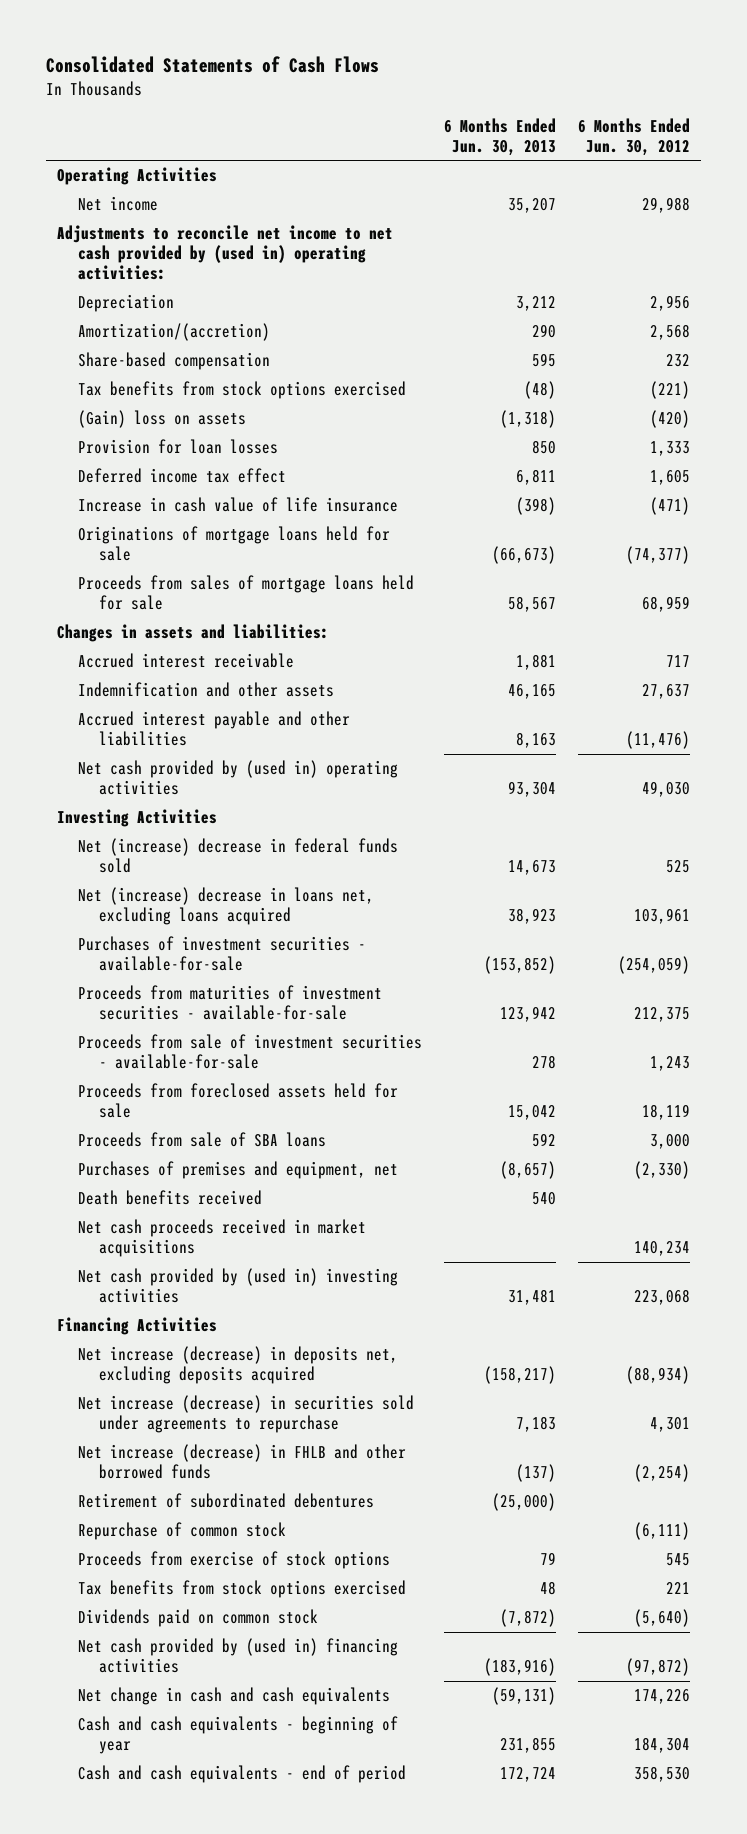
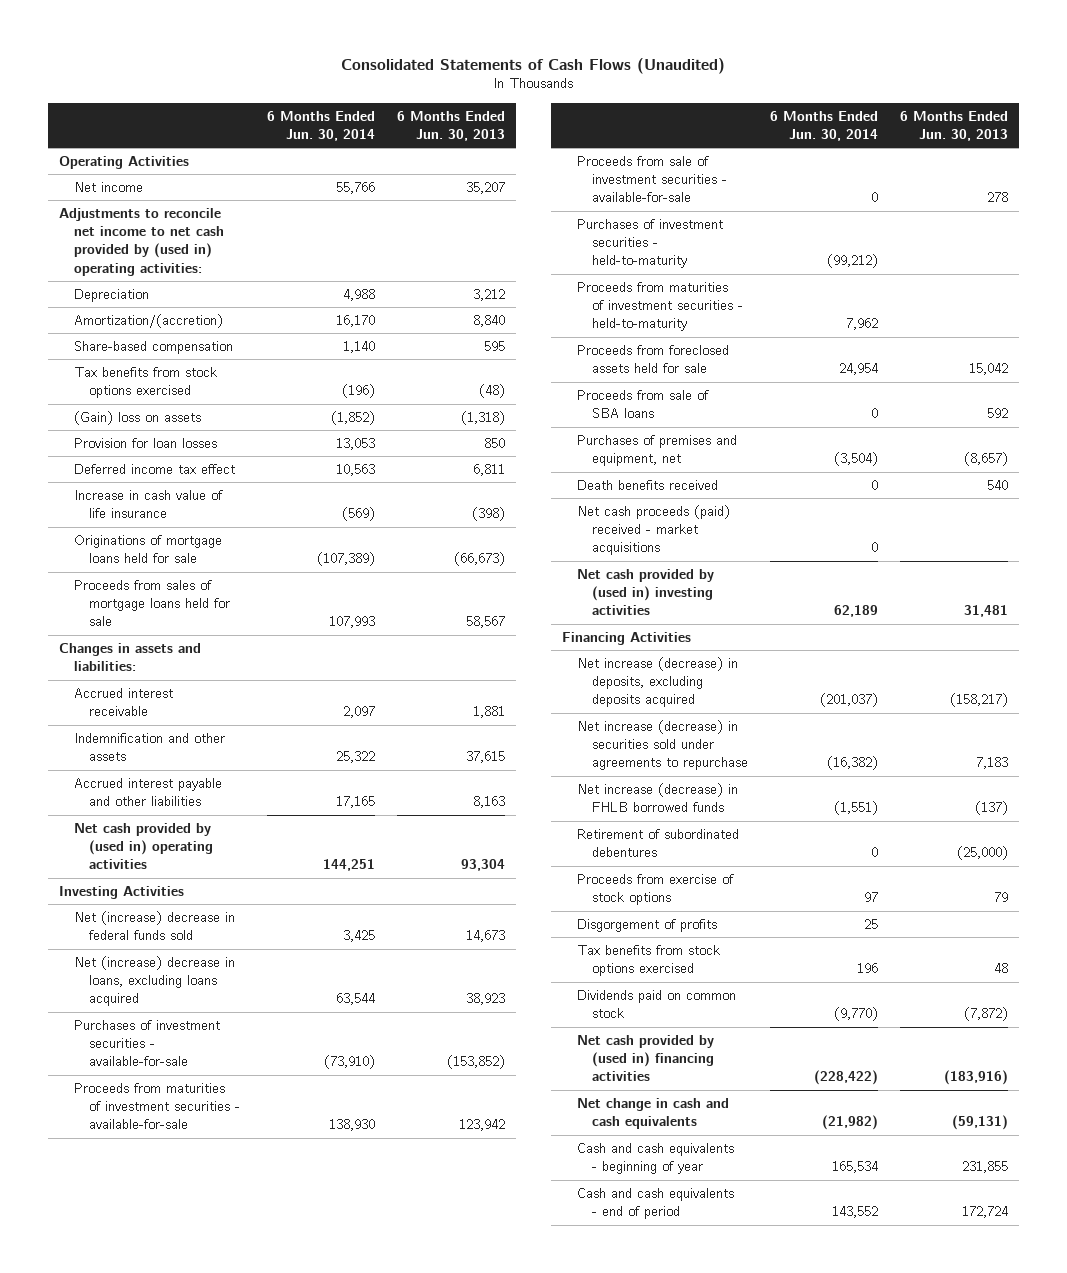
[46,56,380,74] Consolidated Statements of Cash Flows -> [341,57,726,74] Consolidated Statements of Cash Flows (Unaudited)
[578,117,691,156] 6 Months Ended Jun. 30, 2012 -> none
none -> [266,110,375,141] 6 Months Ended Jun. 30, 2014
[532,324,557,339] 290 -> [472,315,505,328] 8,840
[508,684,557,700] 46,165 -> [465,751,505,764] 37,615
[78,887,375,926] Net (increase) decrease in loans net, excluding loans acquired -> [73,956,235,1007] Net (increase) decrease in loans, excluding loans acquired
none -> [577,219,724,269] Purchases of investment securities - held-to-maturity
none -> [577,282,744,332] Proceeds from maturities of investment securities - held-to-maturity
[78,1219,367,1258] Net cash proceeds received in market acquisitions -> [577,505,731,556] Net cash proceeds (paid) received - market acquisitions
[78,1346,399,1385] Net increase (decrease) in deposits net, excluding deposits acquired -> [577,657,739,708] Net increase (decrease) in deposits, excluding deposits acquired
[78,1444,407,1480] Net increase (decrease) in FHLB and other borrowed funds -> [577,783,739,813] Net increase (decrease) in FHLB borrowed funds
[78,1522,287,1541] Repurchase of common stock -> none
none -> [577,919,718,933] Disgorgement of profits

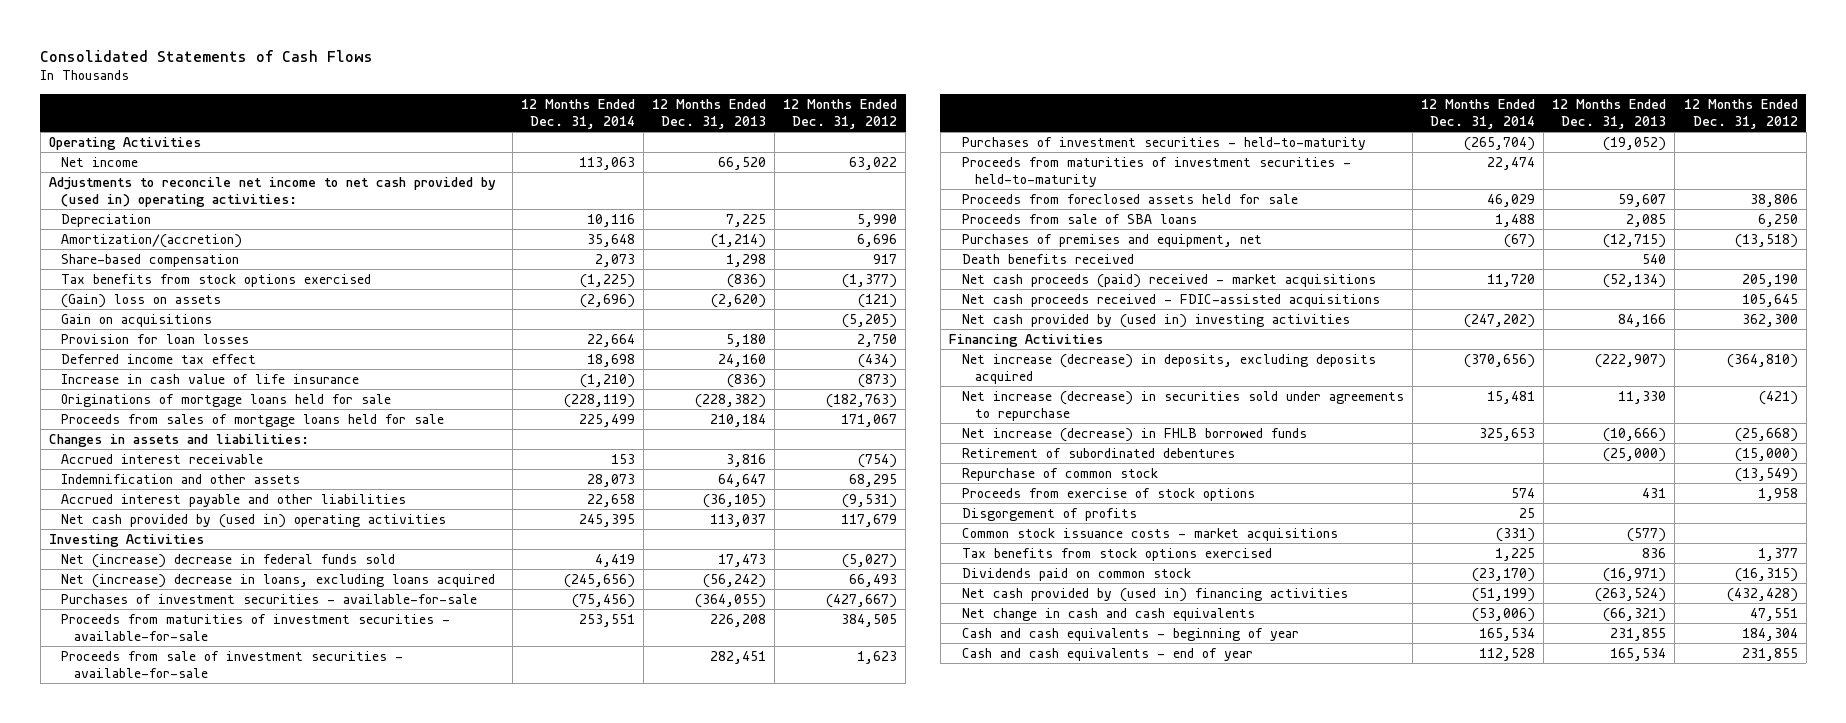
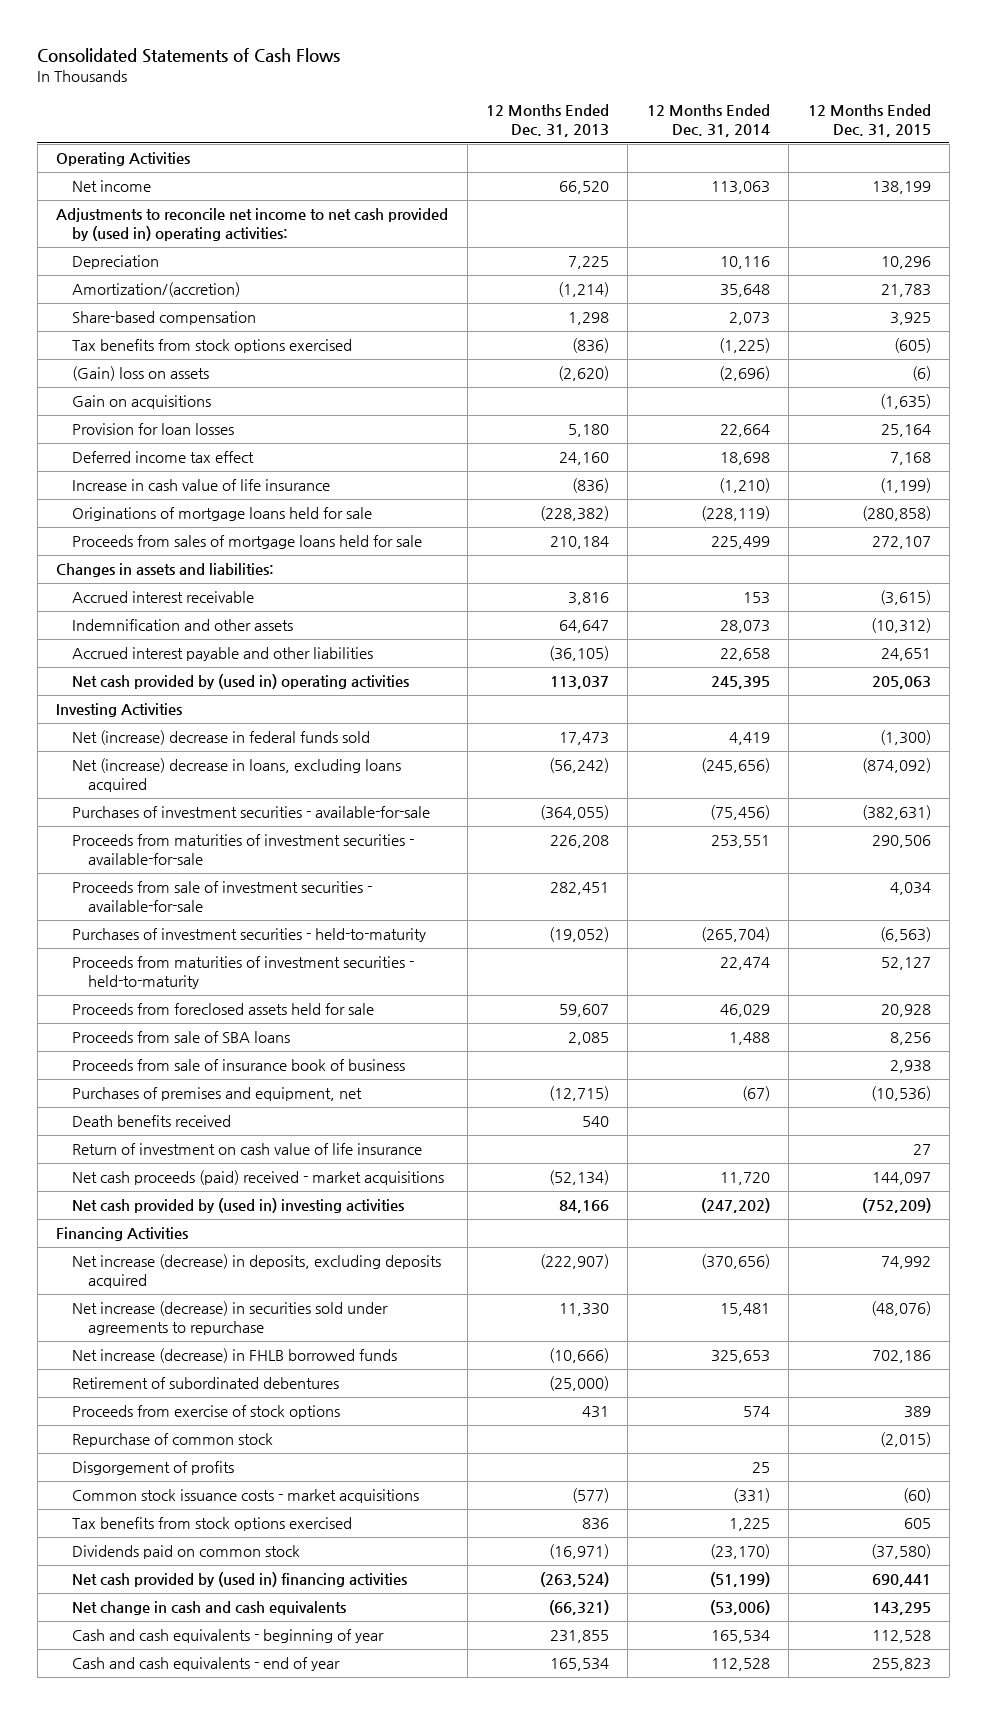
[783,99,898,129] 12 Months Ended Dec. 31, 2012 -> none
none -> [807,104,931,137] 12 Months Ended Dec. 31, 2015
none -> [72,1059,406,1072] Proceeds from sale of insurance book of business
none -> [72,1143,423,1156] Return of investment on cash value of life insurance
[961,294,1380,308] Net cash proceeds received - FDIC-assisted acquisitions -> none
[961,468,1158,482] Repurchase of common stock -> [72,1433,274,1448] Repurchase of common stock

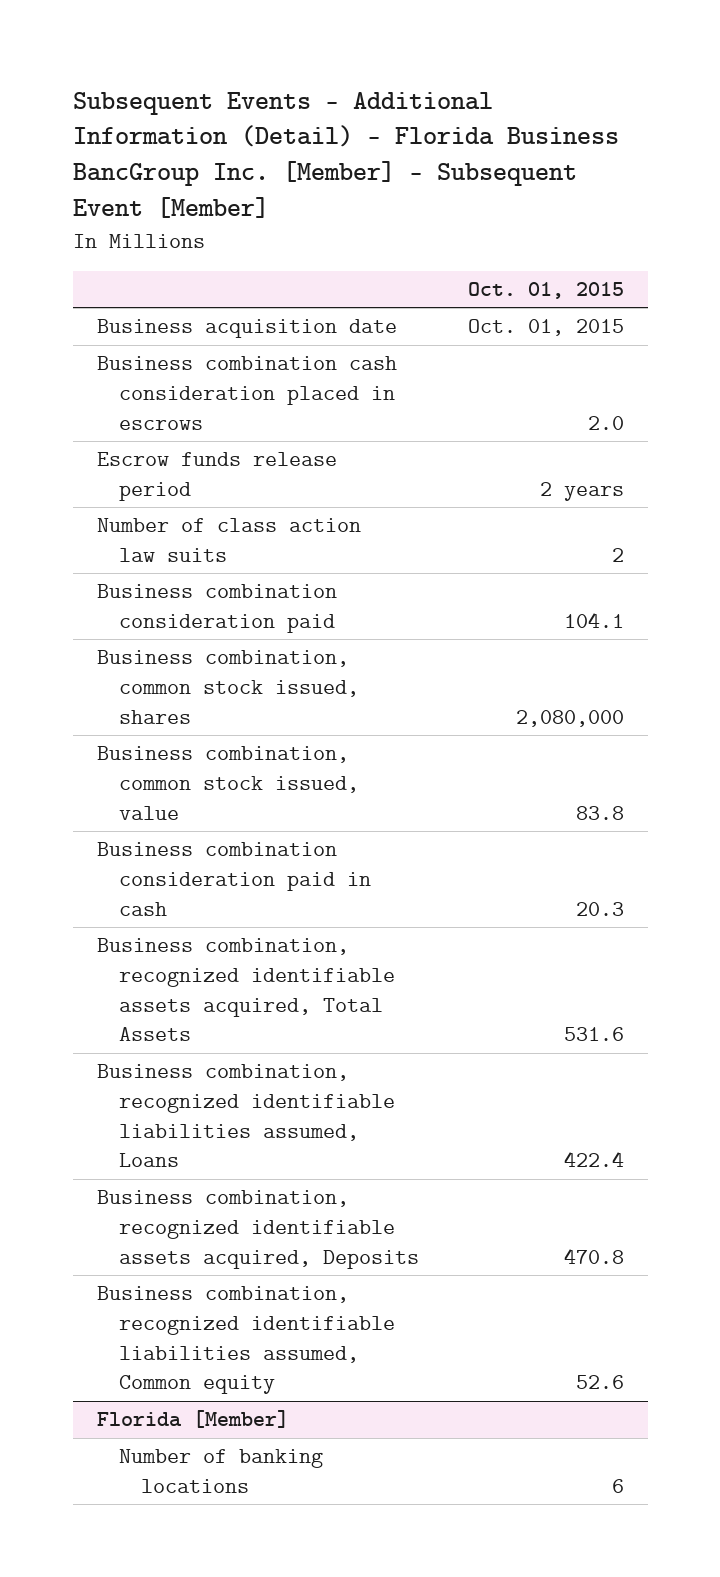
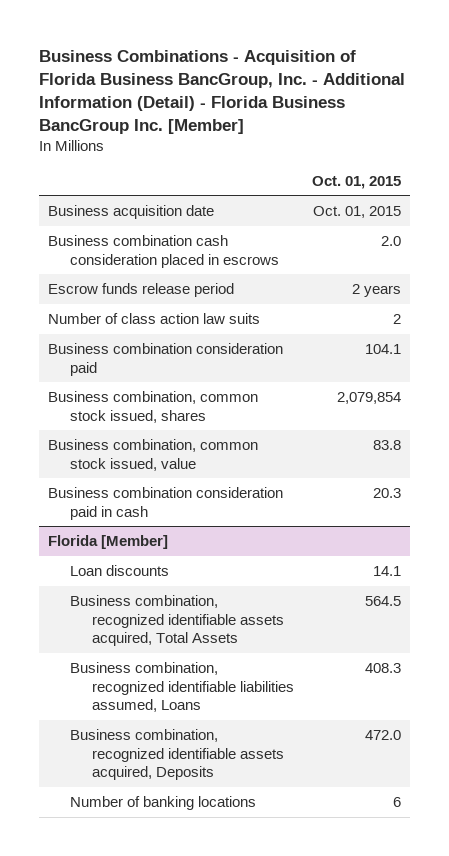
[72,91,619,219] Subsequent Events - Additional Information (Detail) - Florida Business BancGroup Inc. [Member] - Subsequent Event [Member] -> [38,49,405,134] Business Combinations - Acquisition of Florida Business BancGroup, Inc. - Additional Information (Detail) - Florida Business BancGroup Inc. [Member]
[515,709,624,727] 2,080,000 -> [337,391,402,404] 2,079,854
[96,938,396,1042] Business combination, recognized identifiable assets acquired, Total Assets -> none
[96,1064,396,1168] Business combination, recognized identifiable liabilities assumed, Loans -> none
[96,1190,420,1269] Business combination, recognized identifiable assets acquired, Deposits -> none
[96,1286,396,1395] Business combination, recognized identifiable liabilities assumed, Common equity -> none
none -> [70,564,170,576] Loan discounts
none -> [70,594,285,647] Business combination, recognized identifiable assets acquired, Total Assets
none -> [70,661,295,713] Business combination, recognized identifiable liabilities assumed, Loans
none -> [70,728,285,781] Business combination, recognized identifiable assets acquired, Deposits

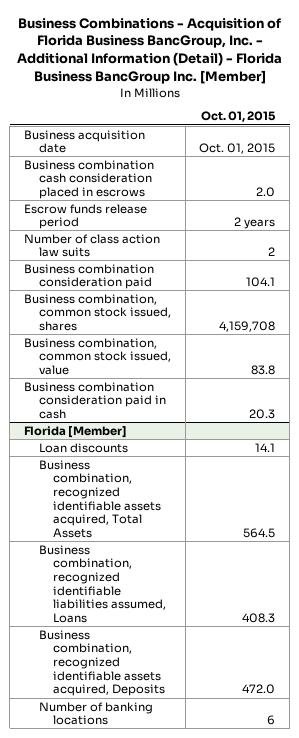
[337,391,402,404] 2,079,854 -> [219,320,276,332] 4,159,708

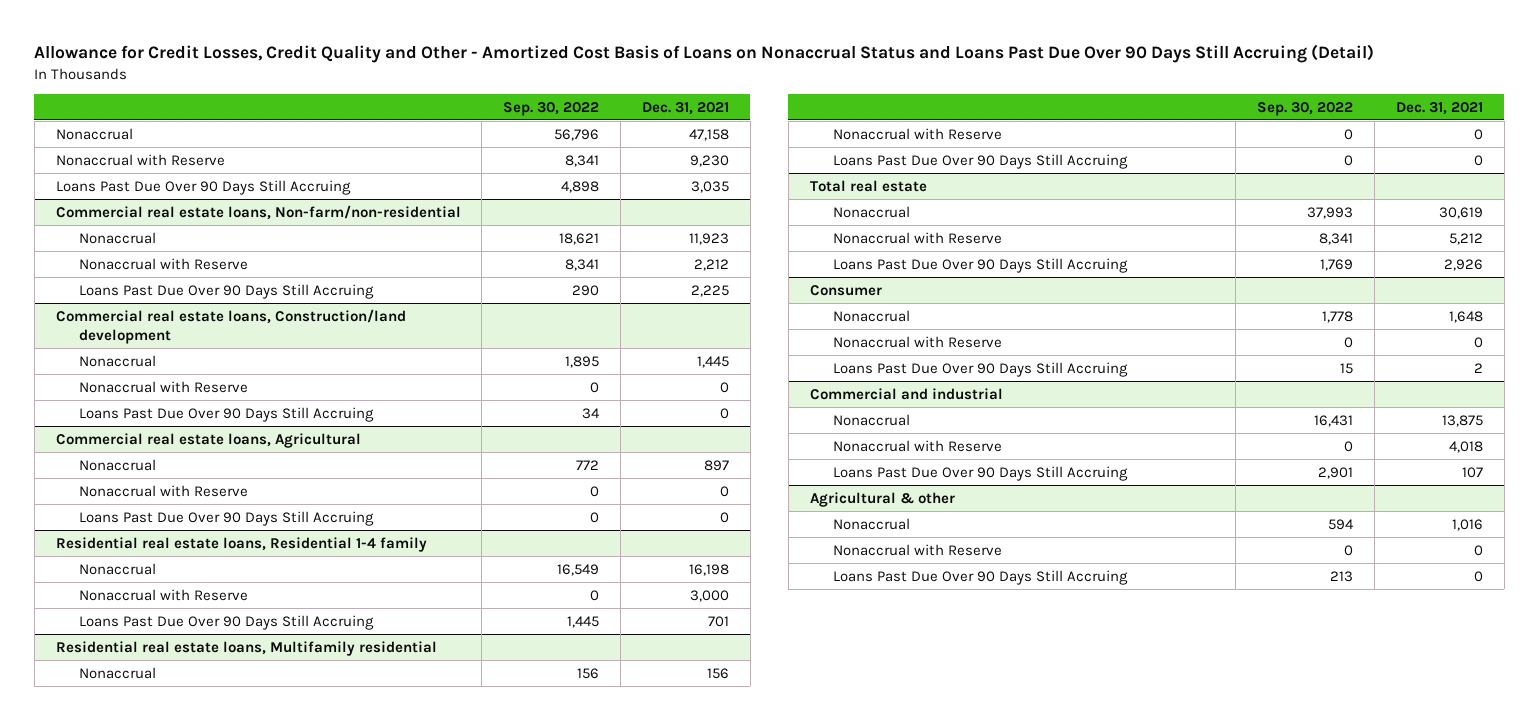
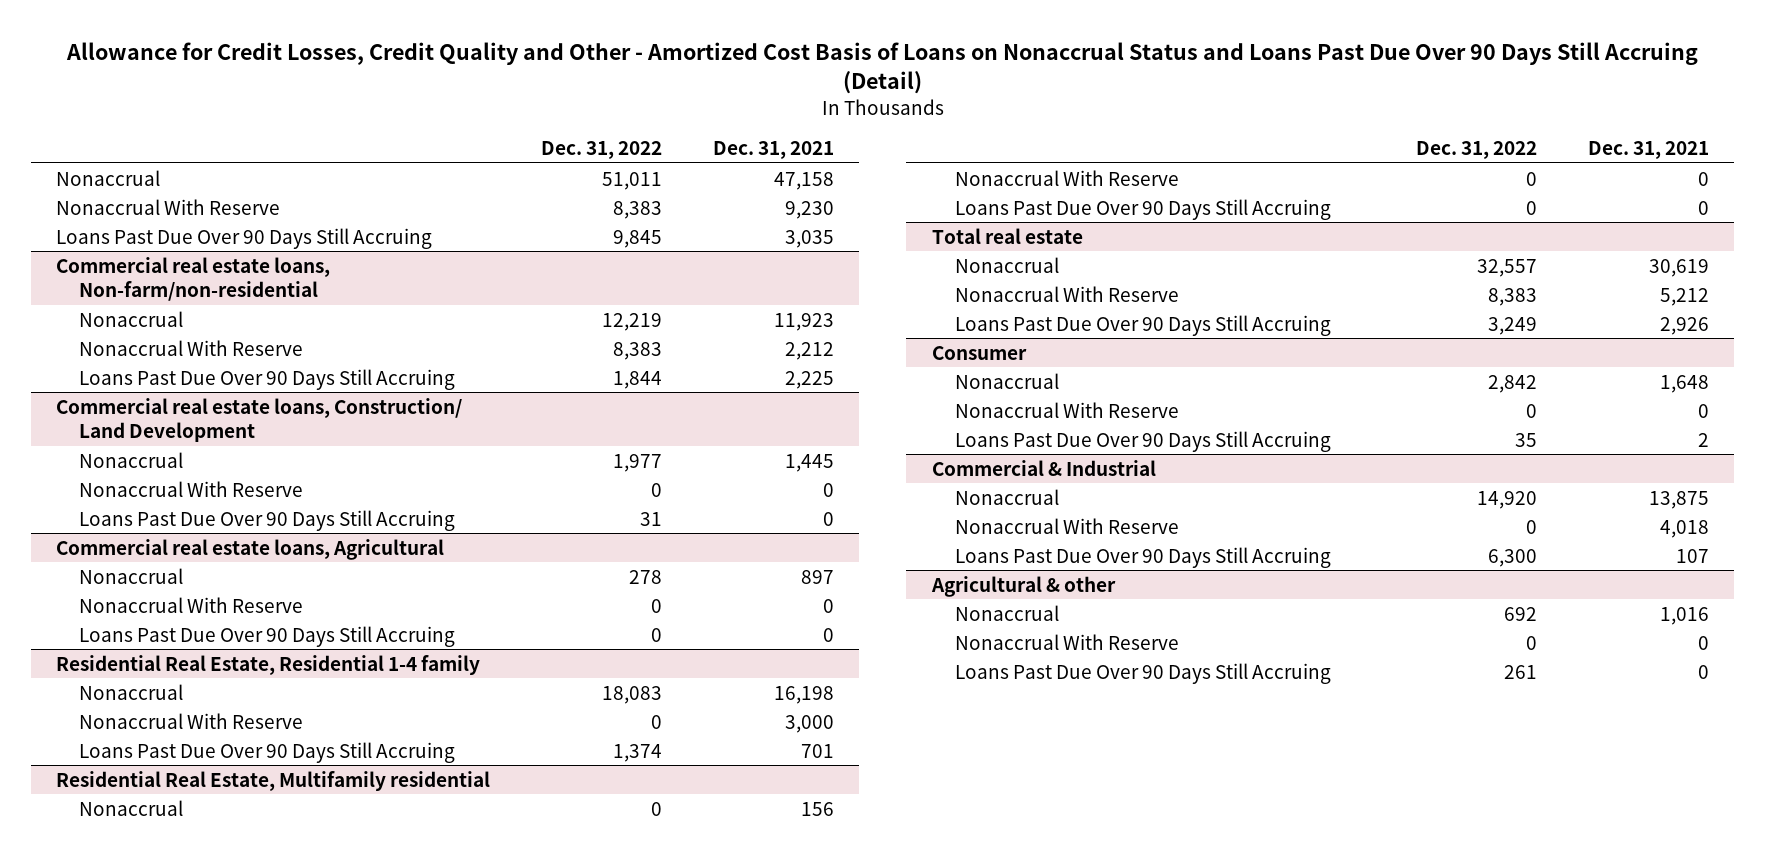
[503,101,600,116] Sep. 30, 2022 -> none
none -> [541,141,663,160] Dec. 31, 2022
[55,153,225,166] Nonaccrual with Reserve -> [56,198,281,215] Nonaccrual With Reserve
[78,257,248,270] Nonaccrual with Reserve -> [79,339,304,356] Nonaccrual With Reserve
[55,308,406,345] Commercial real estate loans, Construction/land development -> [56,397,463,442] Commercial real estate loans, Construction/ Land Development
[78,380,248,393] Nonaccrual with Reserve -> [79,480,304,497] Nonaccrual With Reserve
[78,484,248,497] Nonaccrual with Reserve -> [79,596,304,613] Nonaccrual With Reserve
[55,536,427,552] Residential real estate loans, Residential 1-4 family -> [56,654,481,675] Residential Real Estate, Residential 1-4 family
[78,588,248,601] Nonaccrual with Reserve -> [79,712,304,729] Nonaccrual With Reserve
[55,640,437,656] Residential real estate loans, Multifamily residential -> [56,770,491,791] Residential Real Estate, Multifamily residential
[832,127,1002,140] Nonaccrual with Reserve -> [954,169,1179,186] Nonaccrual With Reserve
[832,231,1002,244] Nonaccrual with Reserve -> [954,285,1179,302] Nonaccrual With Reserve
[832,335,1002,348] Nonaccrual with Reserve -> [954,401,1179,418] Nonaccrual With Reserve
[809,387,1003,400] Commercial and industrial -> [931,459,1156,476] Commercial & Industrial
[832,439,1002,452] Nonaccrual with Reserve -> [954,517,1179,534] Nonaccrual With Reserve
[832,543,1002,556] Nonaccrual with Reserve -> [954,633,1179,650] Nonaccrual With Reserve

